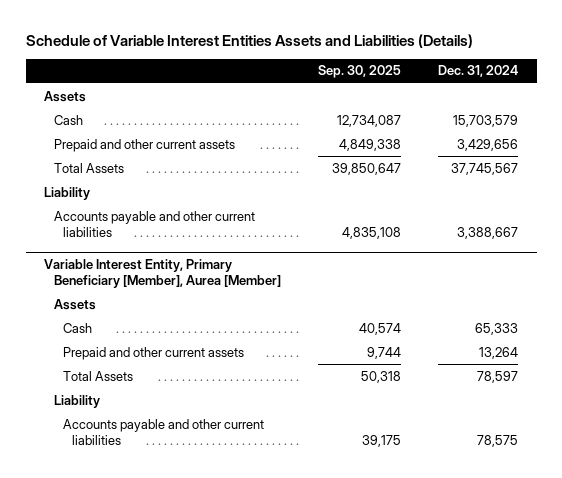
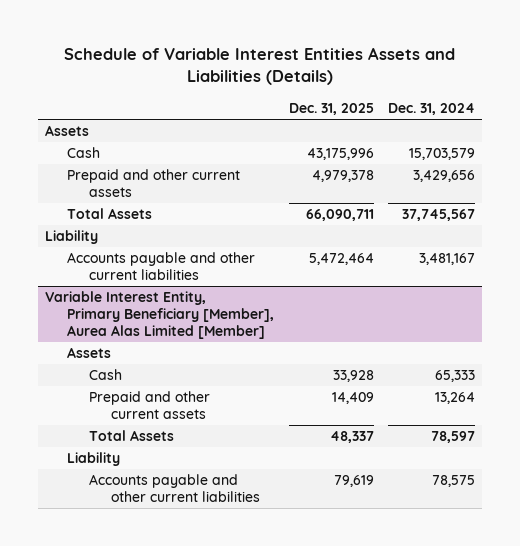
[317,65,401,79] Sep. 30, 2025 -> none
none -> [288,102,374,115] Dec. 31, 2025
[457,226,519,239] 3,388,667 -> [418,253,475,266] 3,481,167
[44,258,281,289] Variable Interest Entity, Primary Beneficiary [Member], Aurea [Member] -> [45,291,275,340] Variable Interest Entity, Primary Beneficiary [Member], Aurea Alas Limited [Member]

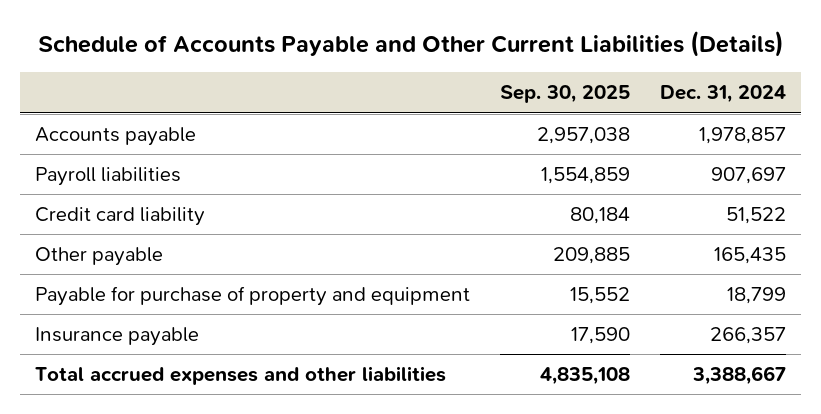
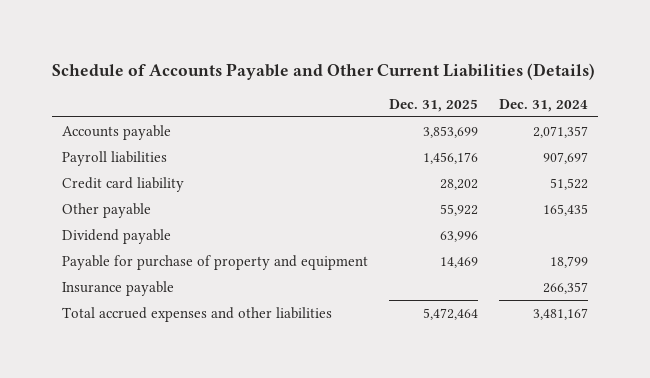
[500,85,631,104] Sep. 30, 2025 -> none
none -> [389,98,479,112] Dec. 31, 2025
[698,127,786,145] 1,978,857 -> [532,125,588,138] 2,071,357
none -> [62,228,172,244] Dividend payable
[691,366,786,386] 3,388,667 -> [532,307,588,320] 3,481,167

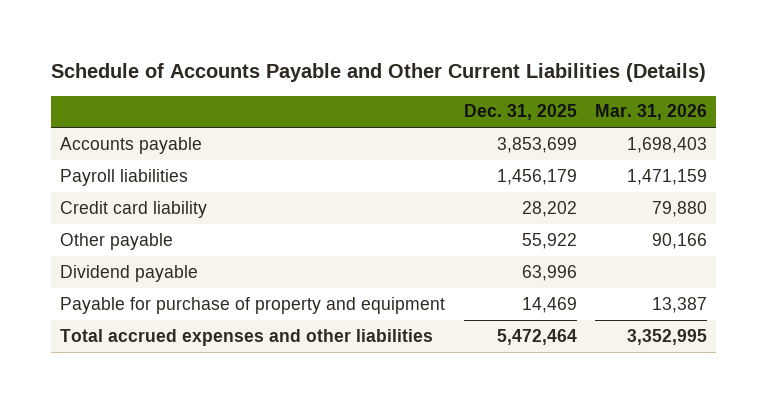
[498,98,588,112] Dec. 31, 2024 -> none
none -> [594,104,707,121] Mar. 31, 2026
[423,151,479,164] 1,456,176 -> [496,168,577,185] 1,456,179
[62,280,175,296] Insurance payable -> none

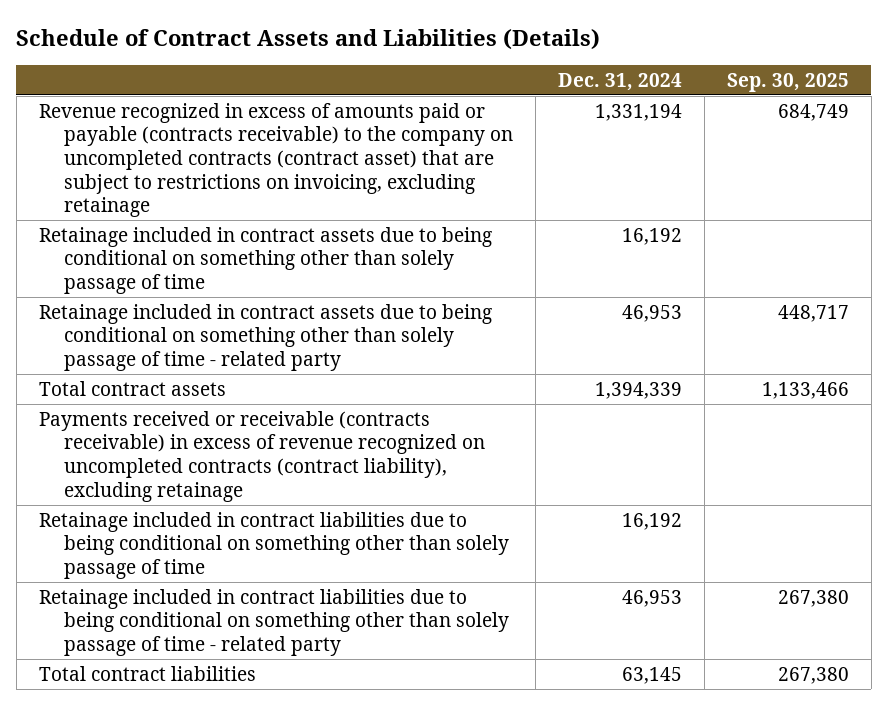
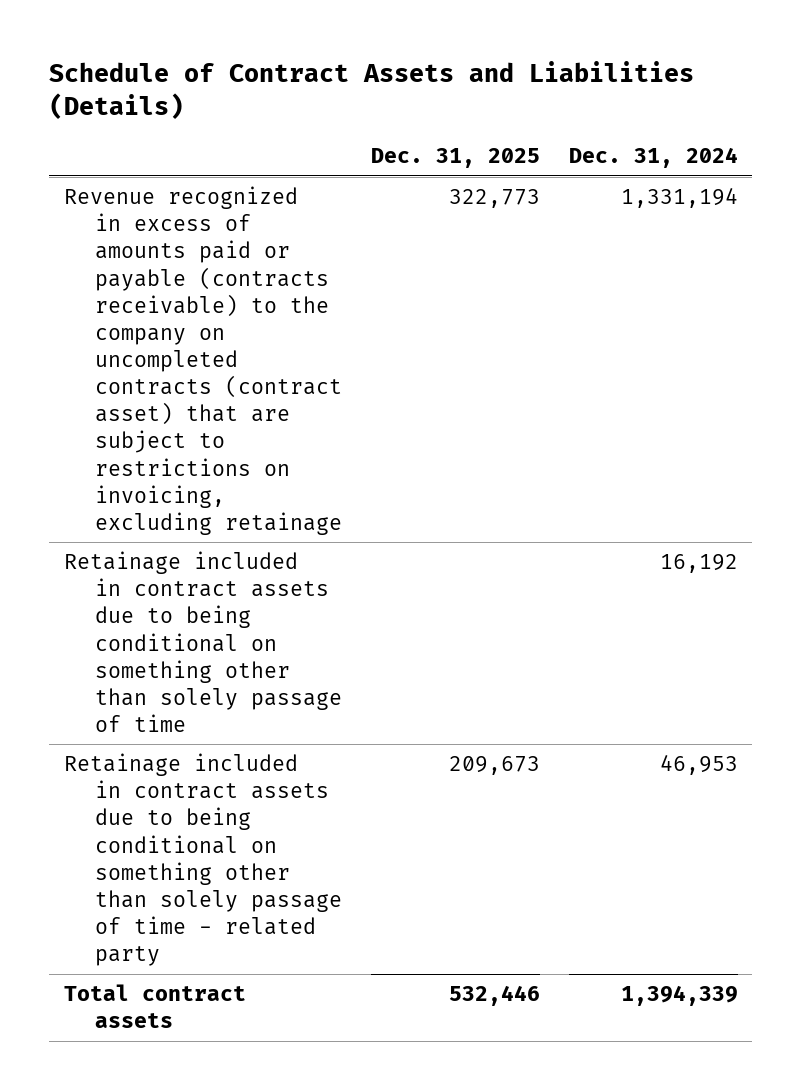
[726,72,849,92] Sep. 30, 2025 -> none
none -> [371,148,541,169] Dec. 31, 2025
[38,410,485,502] Payments received or receivable (contracts receivable) in excess of revenue recognized on uncompleted contracts (contract liability), excluding retainage -> none
[38,511,509,580] Retainage included in contract liabilities due to being conditional on something other than solely passage of time -> none
[38,588,509,657] Retainage included in contract liabilities due to being conditional on something other than solely passage of time - related party -> none
[38,665,256,681] Total contract liabilities -> none

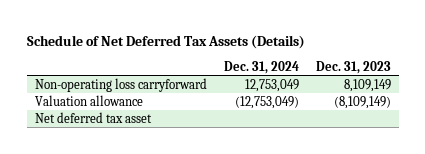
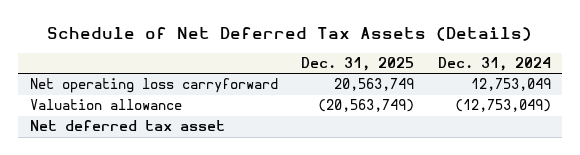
[315,60,391,74] Dec. 31, 2023 -> none
none -> [301,57,415,72] Dec. 31, 2025
[34,77,207,92] Non-operating loss carryforward -> [29,78,278,94] Net operating loss carryforward

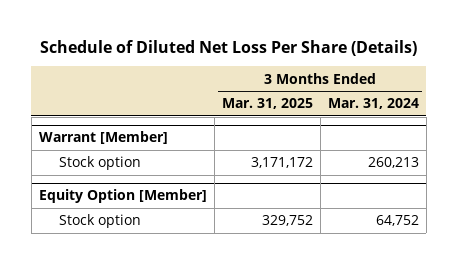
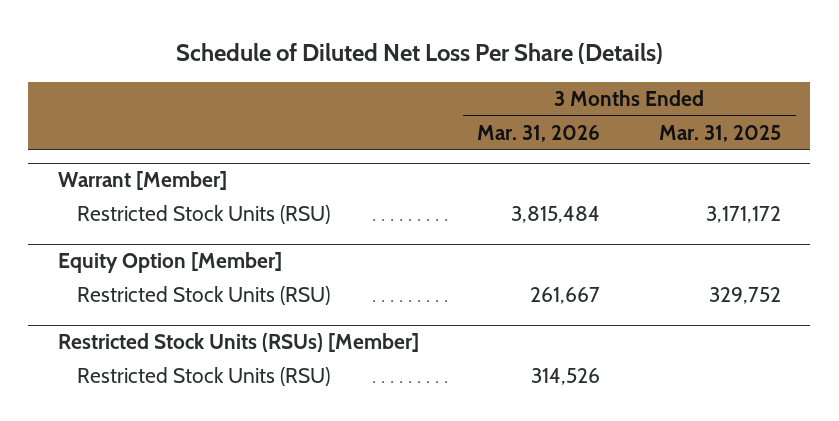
[327,98,419,110] Mar. 31, 2024 -> none
none -> [477,124,601,142] Mar. 31, 2026
[58,156,141,171] Stock option -> [77,205,331,225] Restricted Stock Units (RSU)
[58,214,141,229] Stock option -> [77,286,331,306] Restricted Stock Units (RSU)
none -> [57,333,419,353] Restricted Stock Units (RSUs) [Member]
none -> [77,367,331,387] Restricted Stock Units (RSU)

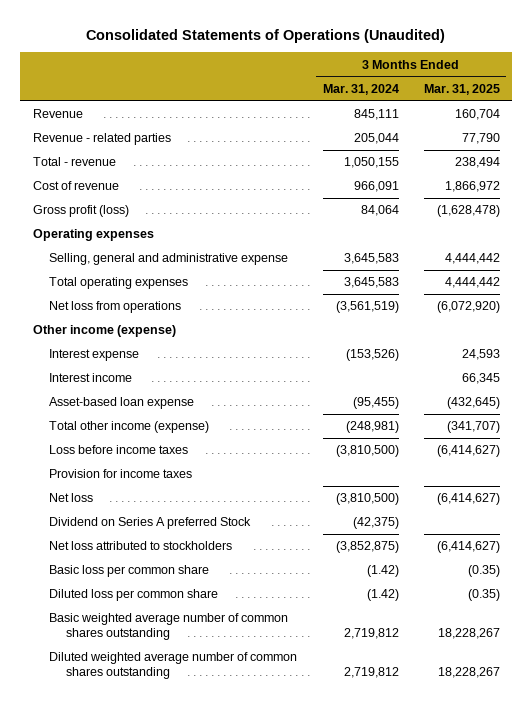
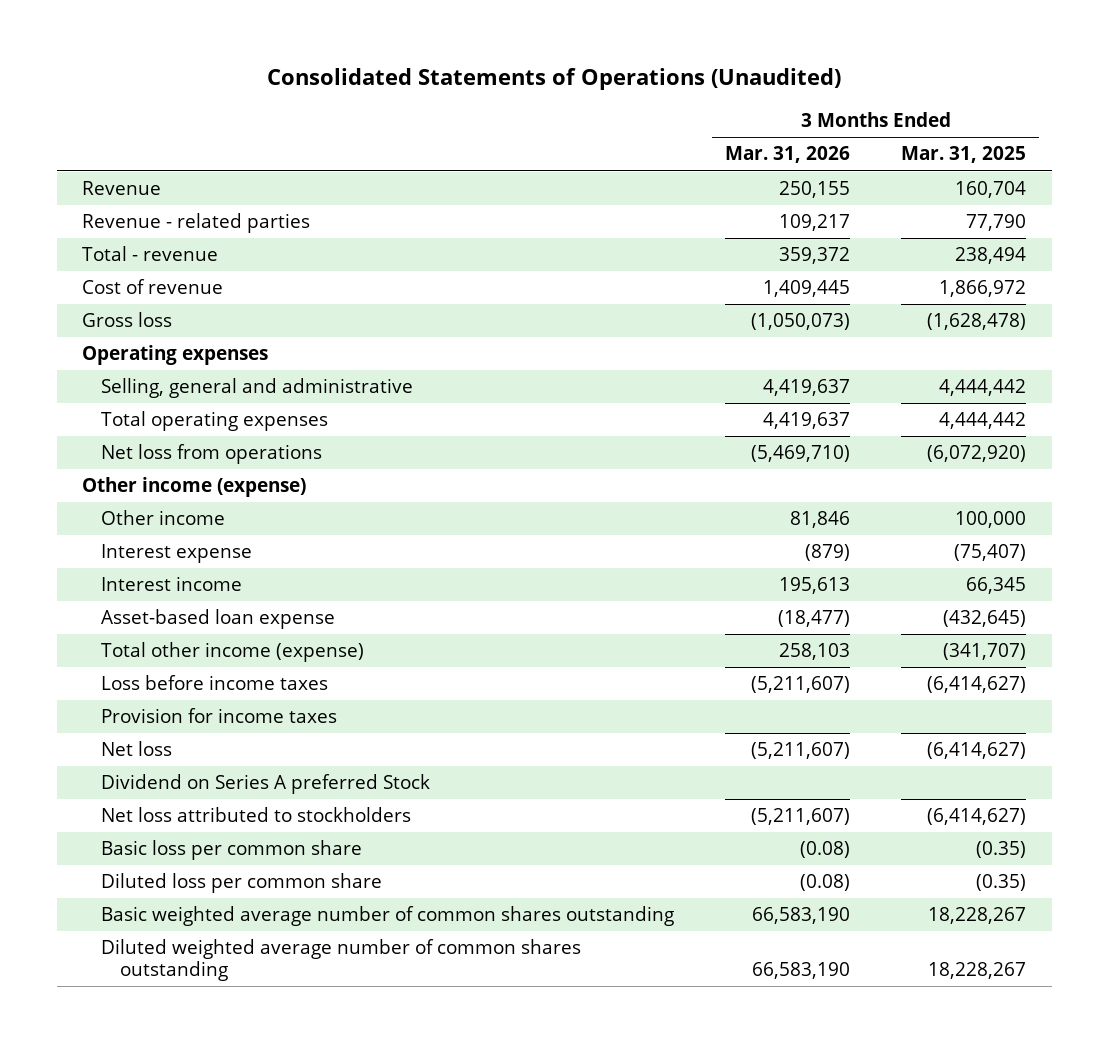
[322,84,399,96] Mar. 31, 2024 -> none
none -> [725,146,851,164] Mar. 31, 2026
[32,205,129,218] Gross profit (loss) -> [82,312,173,328] Gross loss
[49,253,289,266] Selling, general and administrative expense -> [101,378,414,399] Selling, general and administrative
none -> [101,510,226,526] Other income
[461,349,500,361] 24,593 -> [954,544,1027,562] (75,407)

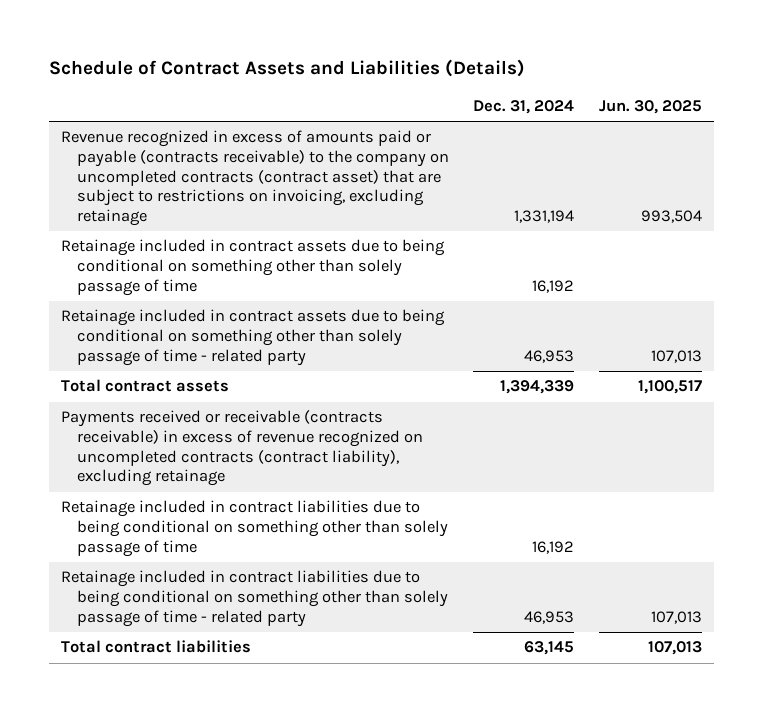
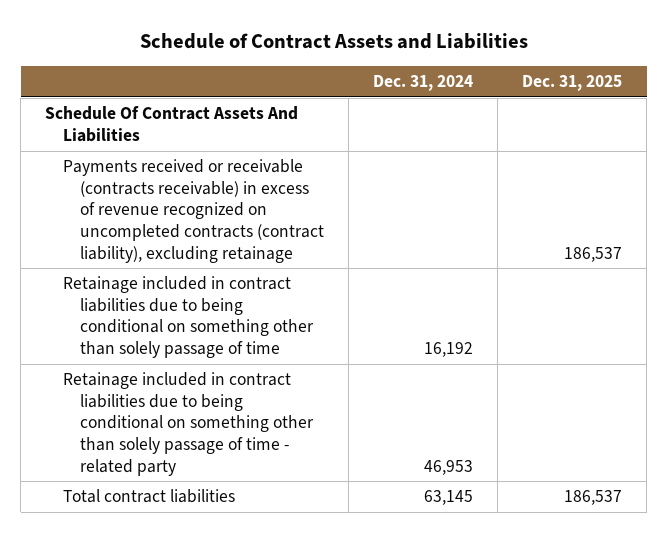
[48,59,525,78] Schedule of Contract Assets and Liabilities (Details) -> [139,32,528,49] Schedule of Contract Assets and Liabilities
[598,100,702,115] Jun. 30, 2025 -> none
none -> [522,75,623,92] Dec. 31, 2025
[61,130,449,227] Revenue recognized in excess of amounts paid or payable (contracts receivable) to the company on uncompleted contracts (contract asset) that are subject to restrictions on invoicing, excluding retainage -> none
[61,239,446,296] Retainage included in contract assets due to being conditional on something other than solely passage of time -> none
[61,309,446,366] Retainage included in contract assets due to being conditional on something other than solely passage of time - related party -> none
[61,379,230,393] Total contract assets -> none
none -> [45,106,299,142] Schedule Of Contract Assets And Liabilities

